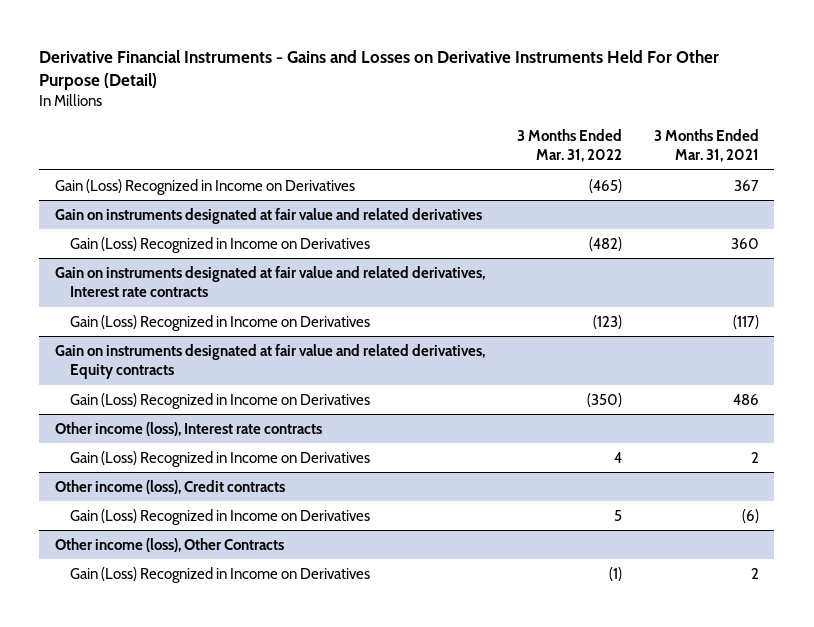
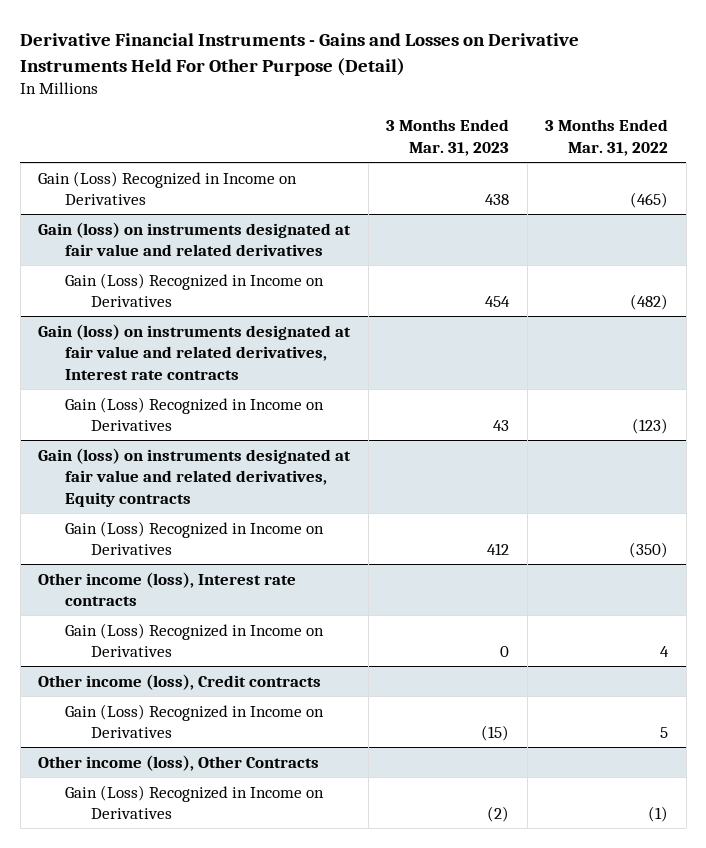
[653,128,759,163] 3 Months Ended Mar. 31, 2021 -> none
none -> [386,119,510,157] 3 Months Ended Mar. 31, 2023
[55,207,483,224] Gain on instruments designated at fair value and related derivatives -> [38,221,352,257] Gain (loss) on instruments designated at fair value and related derivatives
[55,265,486,298] Gain on instruments designated at fair value and related derivatives, Interest rate contracts -> [38,323,352,380] Gain (loss) on instruments designated at fair value and related derivatives, Interest rate contracts
[55,343,486,380] Gain on instruments designated at fair value and related derivatives, Equity contracts -> [38,447,352,507] Gain (loss) on instruments designated at fair value and related derivatives, Equity contracts

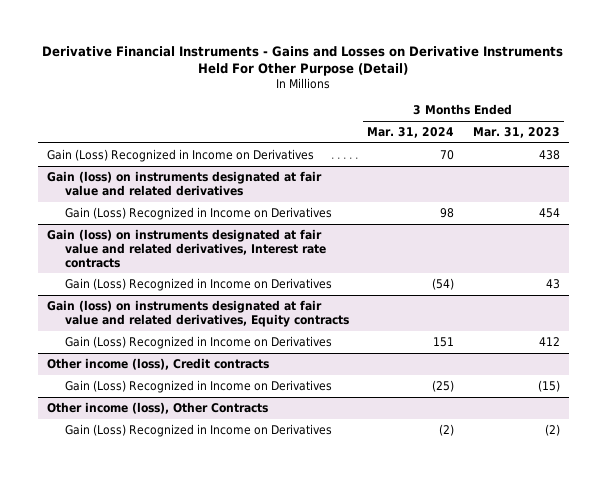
[545,119,669,157] 3 Months Ended Mar. 31, 2022 -> none
none -> [367,127,455,139] Mar. 31, 2024
[38,571,297,607] Other income (loss), Interest rate contracts -> none
[64,622,324,658] Gain (Loss) Recognized in Income on Derivatives -> none

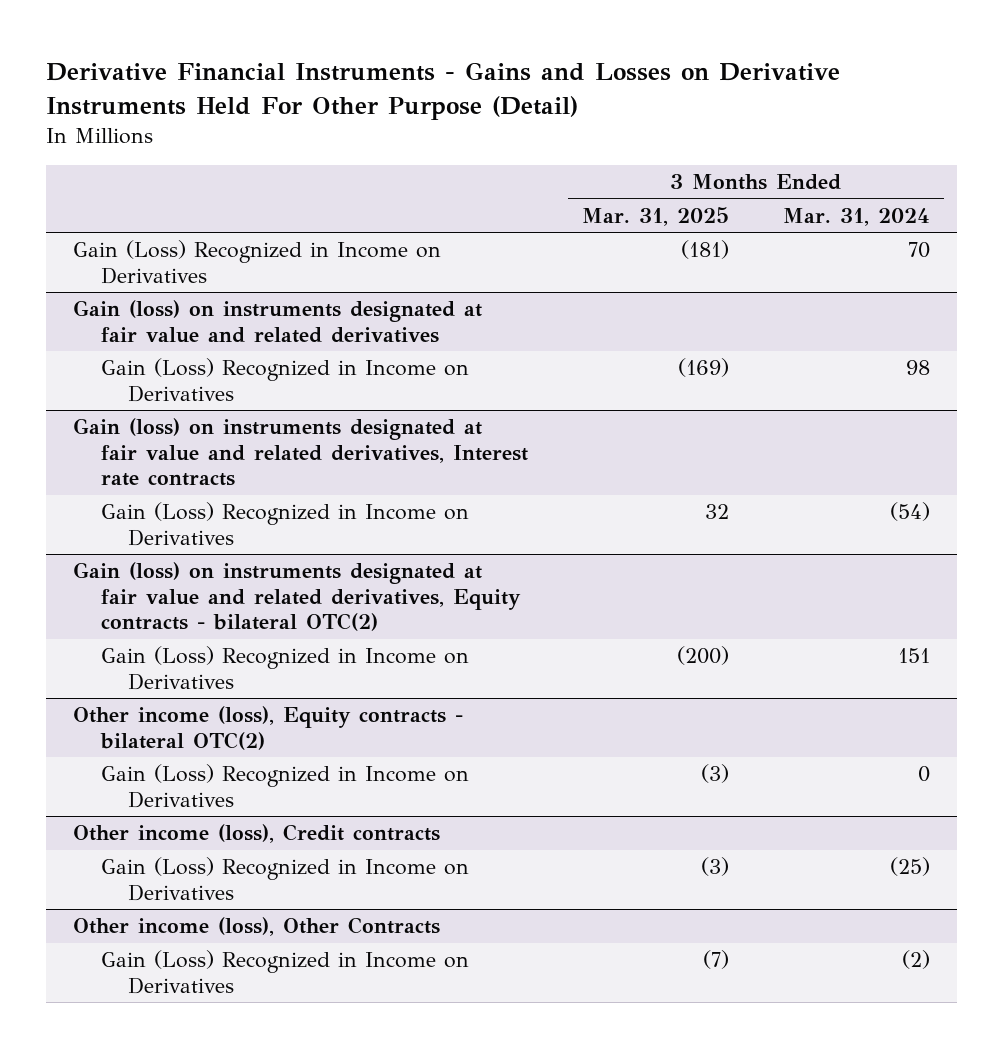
[472,127,560,139] Mar. 31, 2023 -> none
none -> [581,207,729,227] Mar. 31, 2025
[47,299,350,327] Gain (loss) on instruments designated at fair value and related derivatives, Equity contracts -> [73,562,521,632] Gain (loss) on instruments designated at fair value and related derivatives, Equity contracts - bilateral OTC(2)
none -> [73,706,464,750] Other income (loss), Equity contracts - bilateral OTC(2)
none -> [100,764,469,808] Gain (Loss) Recognized in Income on Derivatives

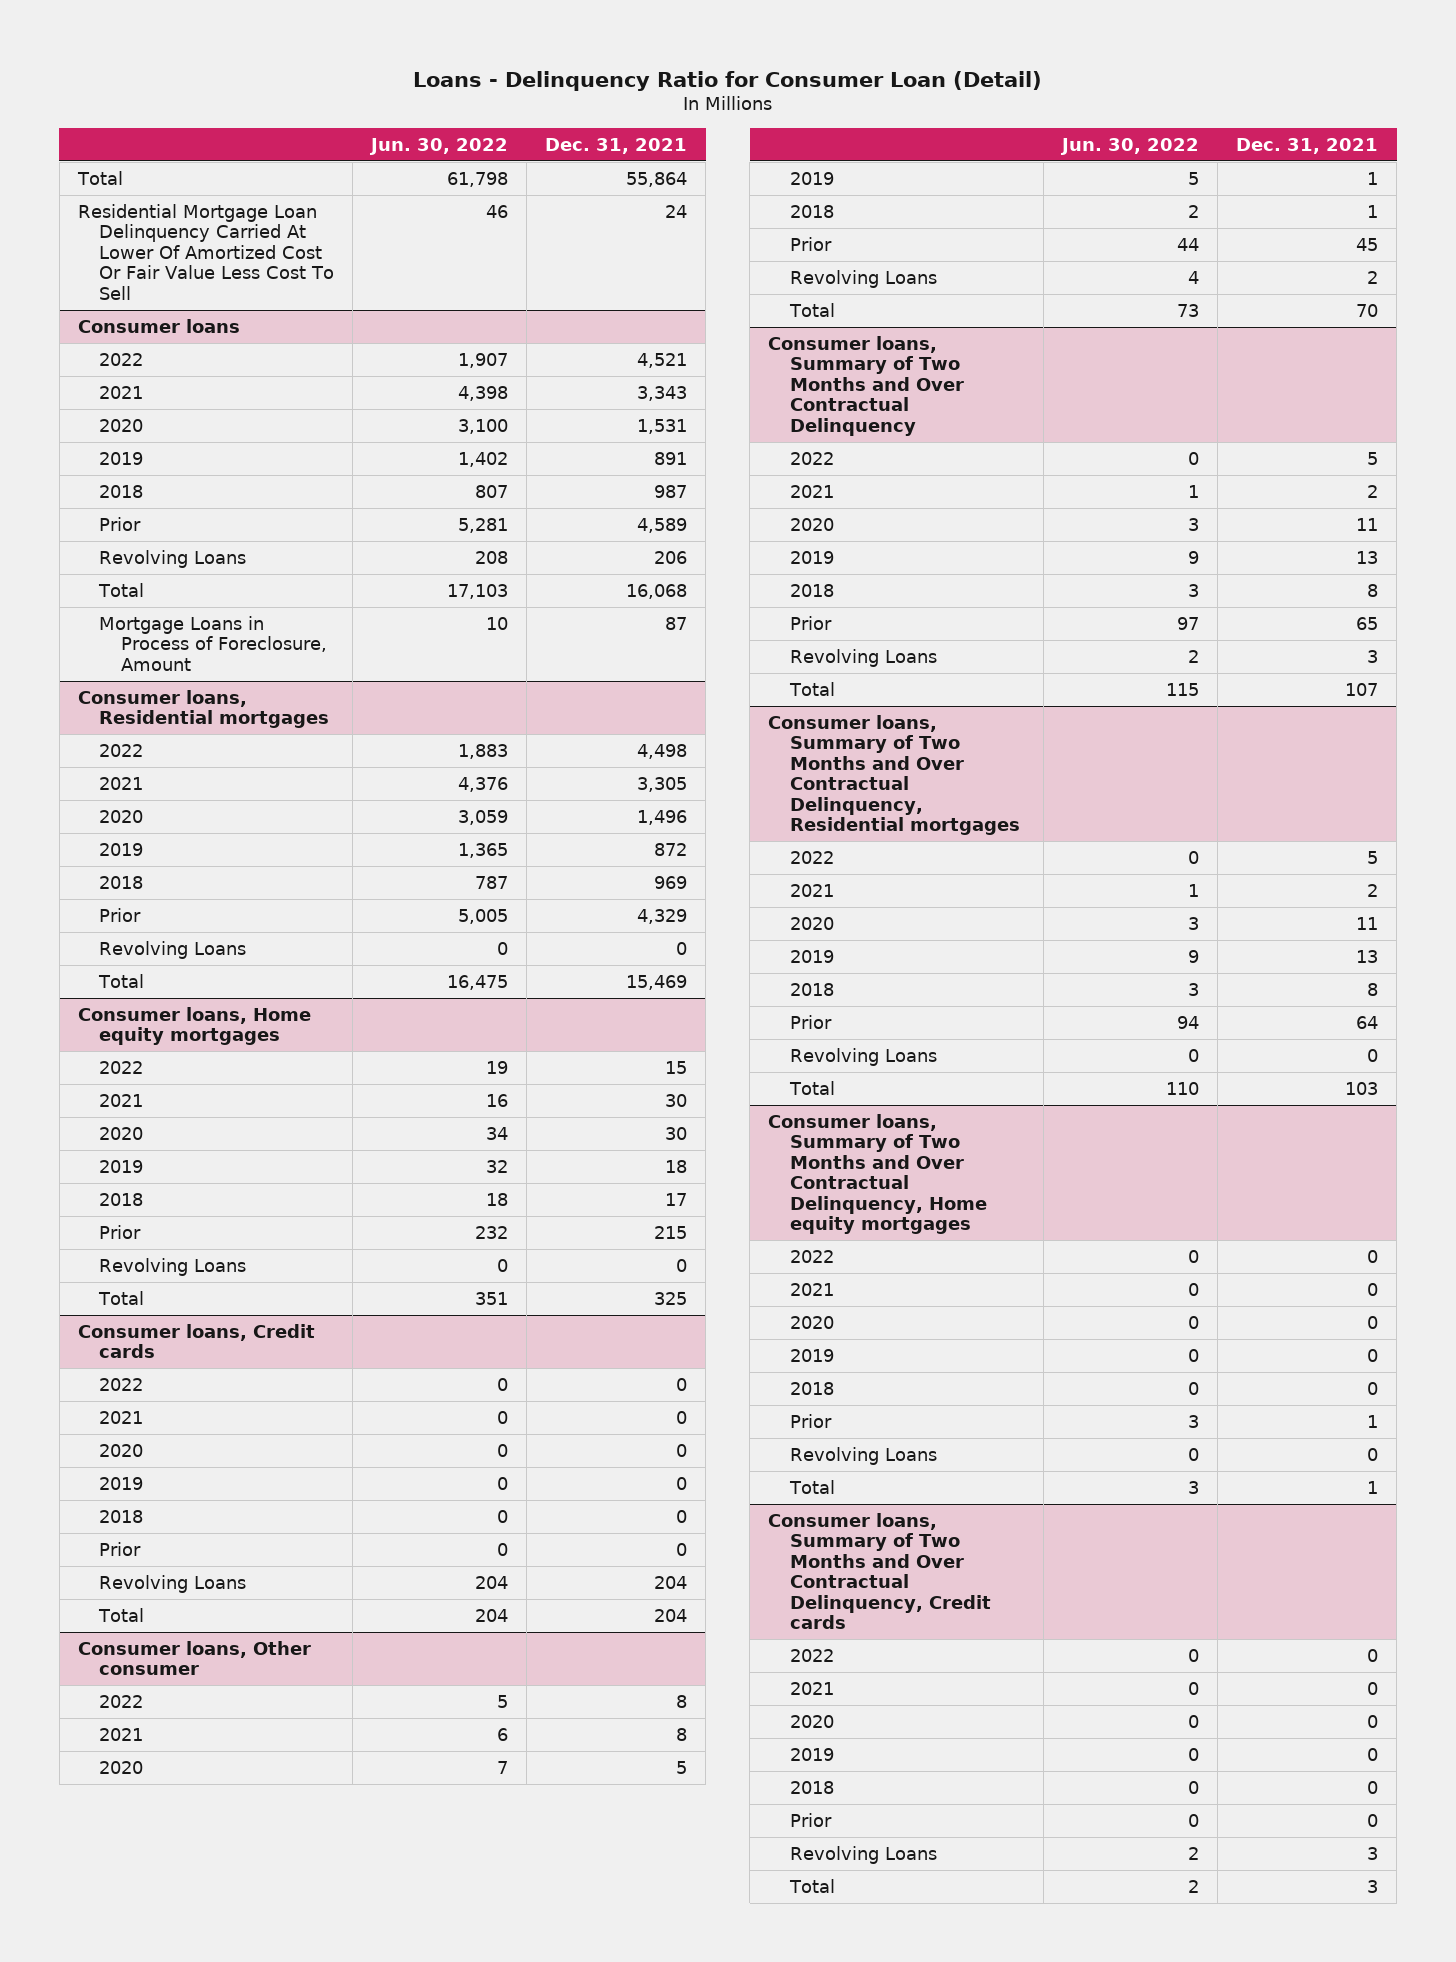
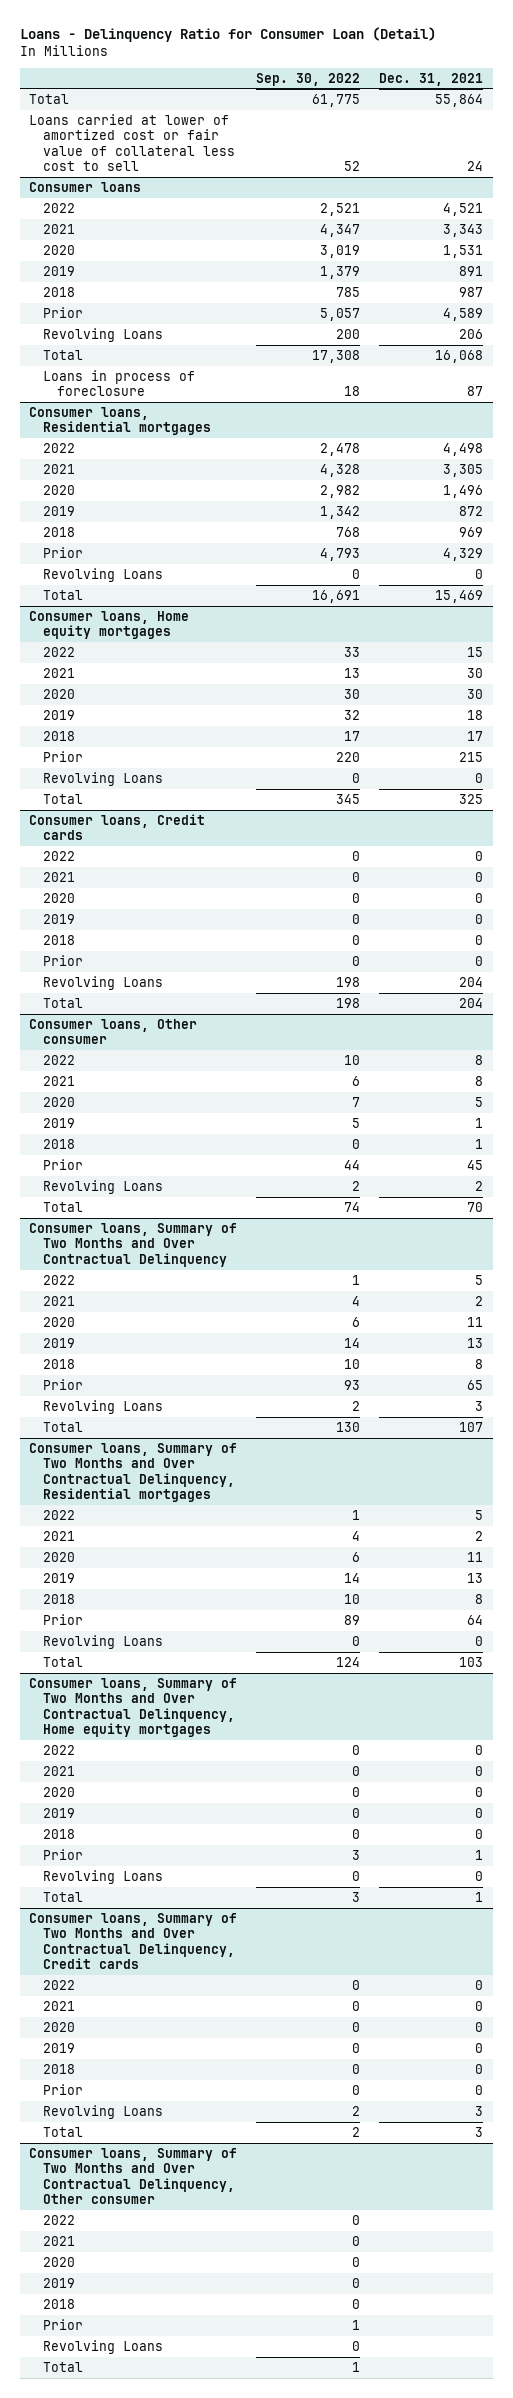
[369,137,509,155] Jun. 30, 2022 -> none
none -> [256,72,361,86] Sep. 30, 2022
[77,203,335,300] Residential Mortgage Loan Delinquency Carried At Lower Of Amortized Cost Or Fair Value Less Cost To Sell -> [29,113,236,172] Loans carried at lower of amortized cost or fair value of collateral less cost to sell
[99,615,327,671] Mortgage Loans in Process of Foreclosure, Amount -> [43,369,196,397] Loans in process of foreclosure
none -> [29,2147,238,2205] Consumer loans, Summary of Two Months and Over Contractual Delinquency, Other consumer
none -> [43,2214,76,2225] 2022
none -> [43,2235,76,2246] 2021
none -> [43,2256,76,2267] 2020
none -> [43,2277,76,2288] 2019
none -> [43,2298,76,2309] 2018
none -> [43,2318,84,2330] Prior
none -> [43,2339,164,2354] Revolving Loans
none -> [43,2361,84,2372] Total

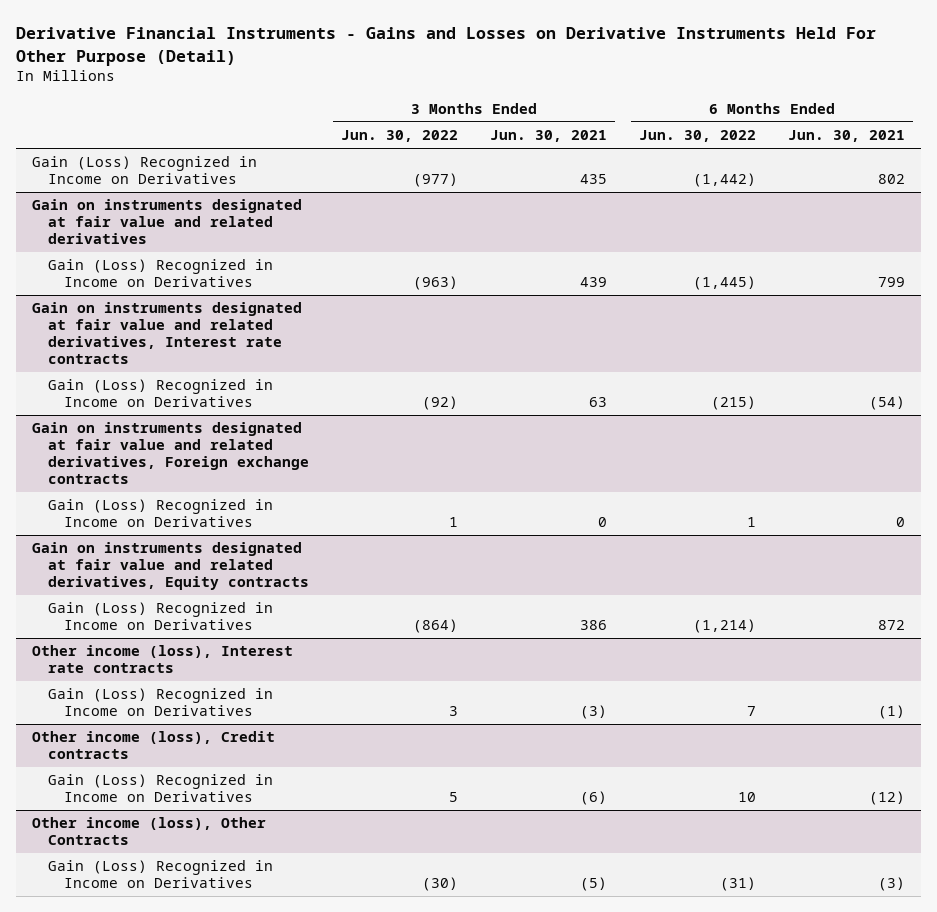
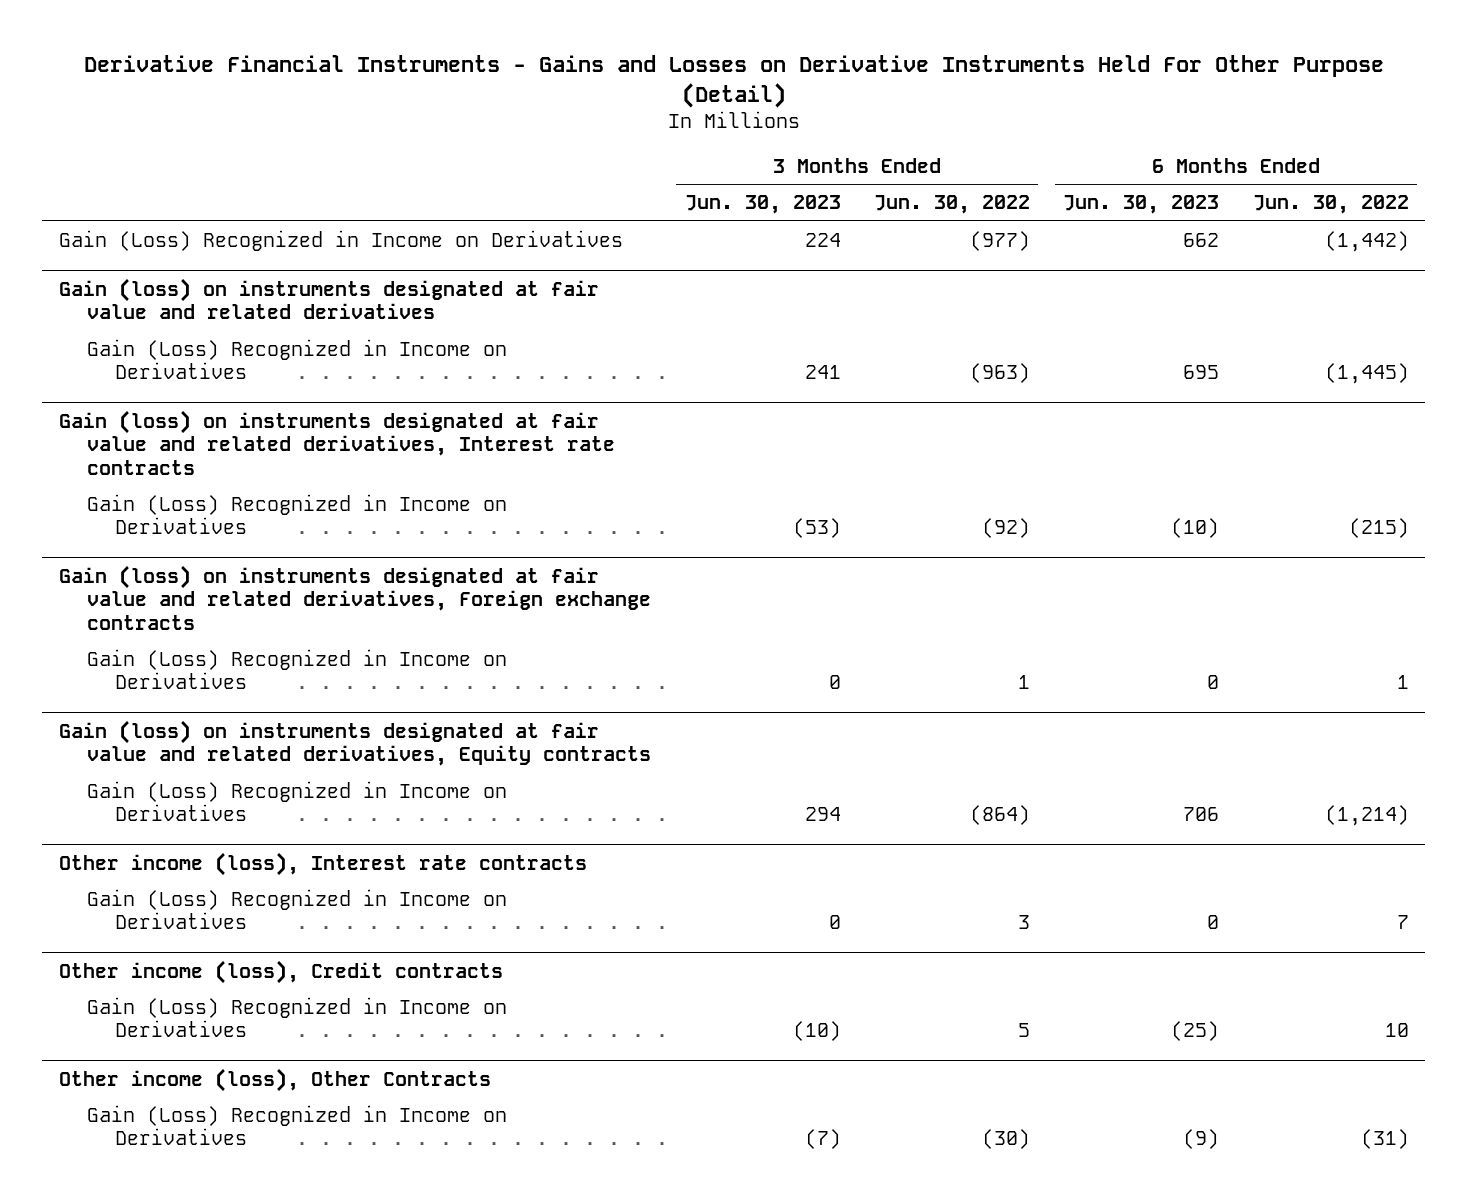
[489,130,607,143] Jun. 30, 2021 -> none
[787,130,905,143] Jun. 30, 2021 -> none
none -> [684,195,841,215] Jun. 30, 2023
none -> [1063,195,1220,215] Jun. 30, 2023
[32,199,303,245] Gain on instruments designated at fair value and related derivatives -> [58,277,599,320] Gain (loss) on instruments designated at fair value and related derivatives
[32,302,303,365] Gain on instruments designated at fair value and related derivatives, Interest rate contracts -> [58,409,616,475] Gain (loss) on instruments designated at fair value and related derivatives, Interest rate contracts
[32,422,309,485] Gain on instruments designated at fair value and related derivatives, Foreign exchange contracts -> [58,564,652,630] Gain (loss) on instruments designated at fair value and related derivatives, Foreign exchange contracts
[32,542,309,591] Gain on instruments designated at fair value and related derivatives, Equity contracts -> [58,719,652,767] Gain (loss) on instruments designated at fair value and related derivatives, Equity contracts

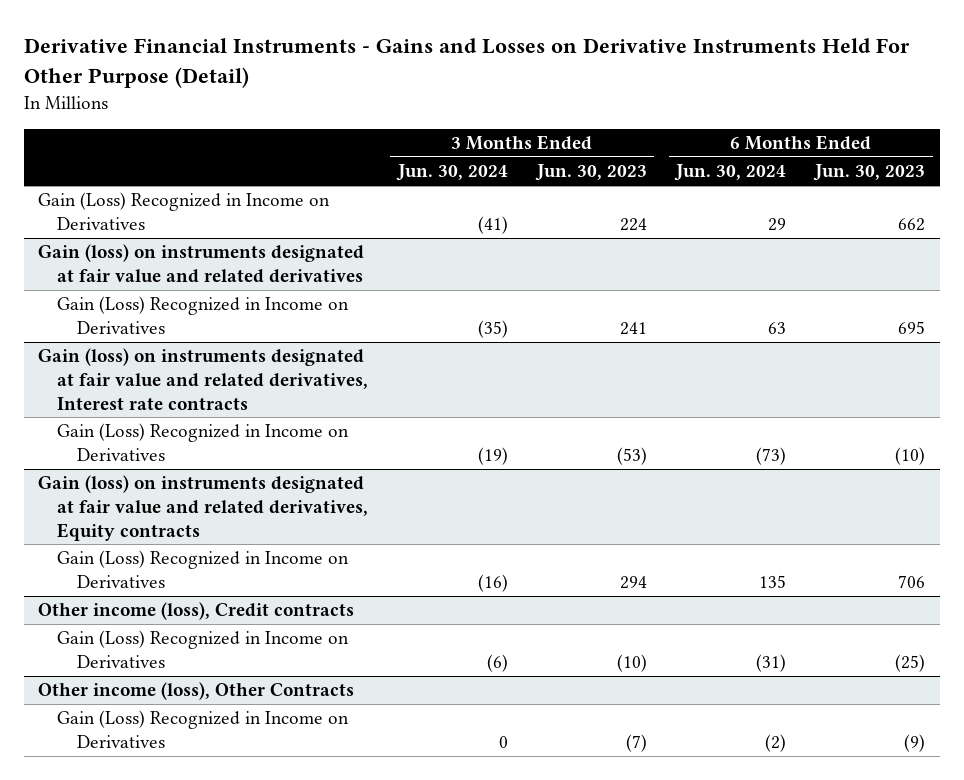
[873,195,1030,215] Jun. 30, 2022 -> none
[1252,195,1409,215] Jun. 30, 2022 -> none
none -> [395,164,508,182] Jun. 30, 2024
none -> [674,164,787,182] Jun. 30, 2024
[58,564,652,630] Gain (loss) on instruments designated at fair value and related derivatives, Foreign exchange contracts -> none
[87,649,508,690] Gain (Loss) Recognized in Income on Derivatives -> none
[58,851,587,876] Other income (loss), Interest rate contracts -> none
[87,889,508,930] Gain (Loss) Recognized in Income on Derivatives -> none

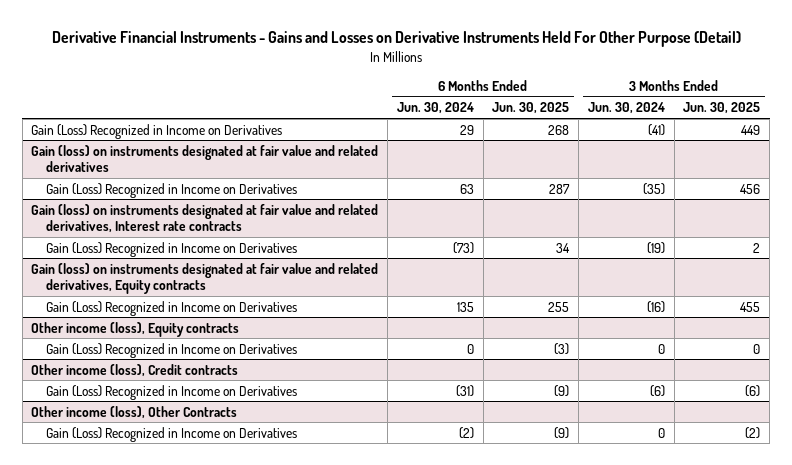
[534,164,647,182] Jun. 30, 2023 -> none
[813,164,926,182] Jun. 30, 2023 -> none
none -> [492,102,570,115] Jun. 30, 2025
none -> [683,102,761,115] Jun. 30, 2025
none -> [31,321,240,337] Other income (loss), Equity contracts
none -> [45,342,297,358] Gain (Loss) Recognized in Income on Derivatives

